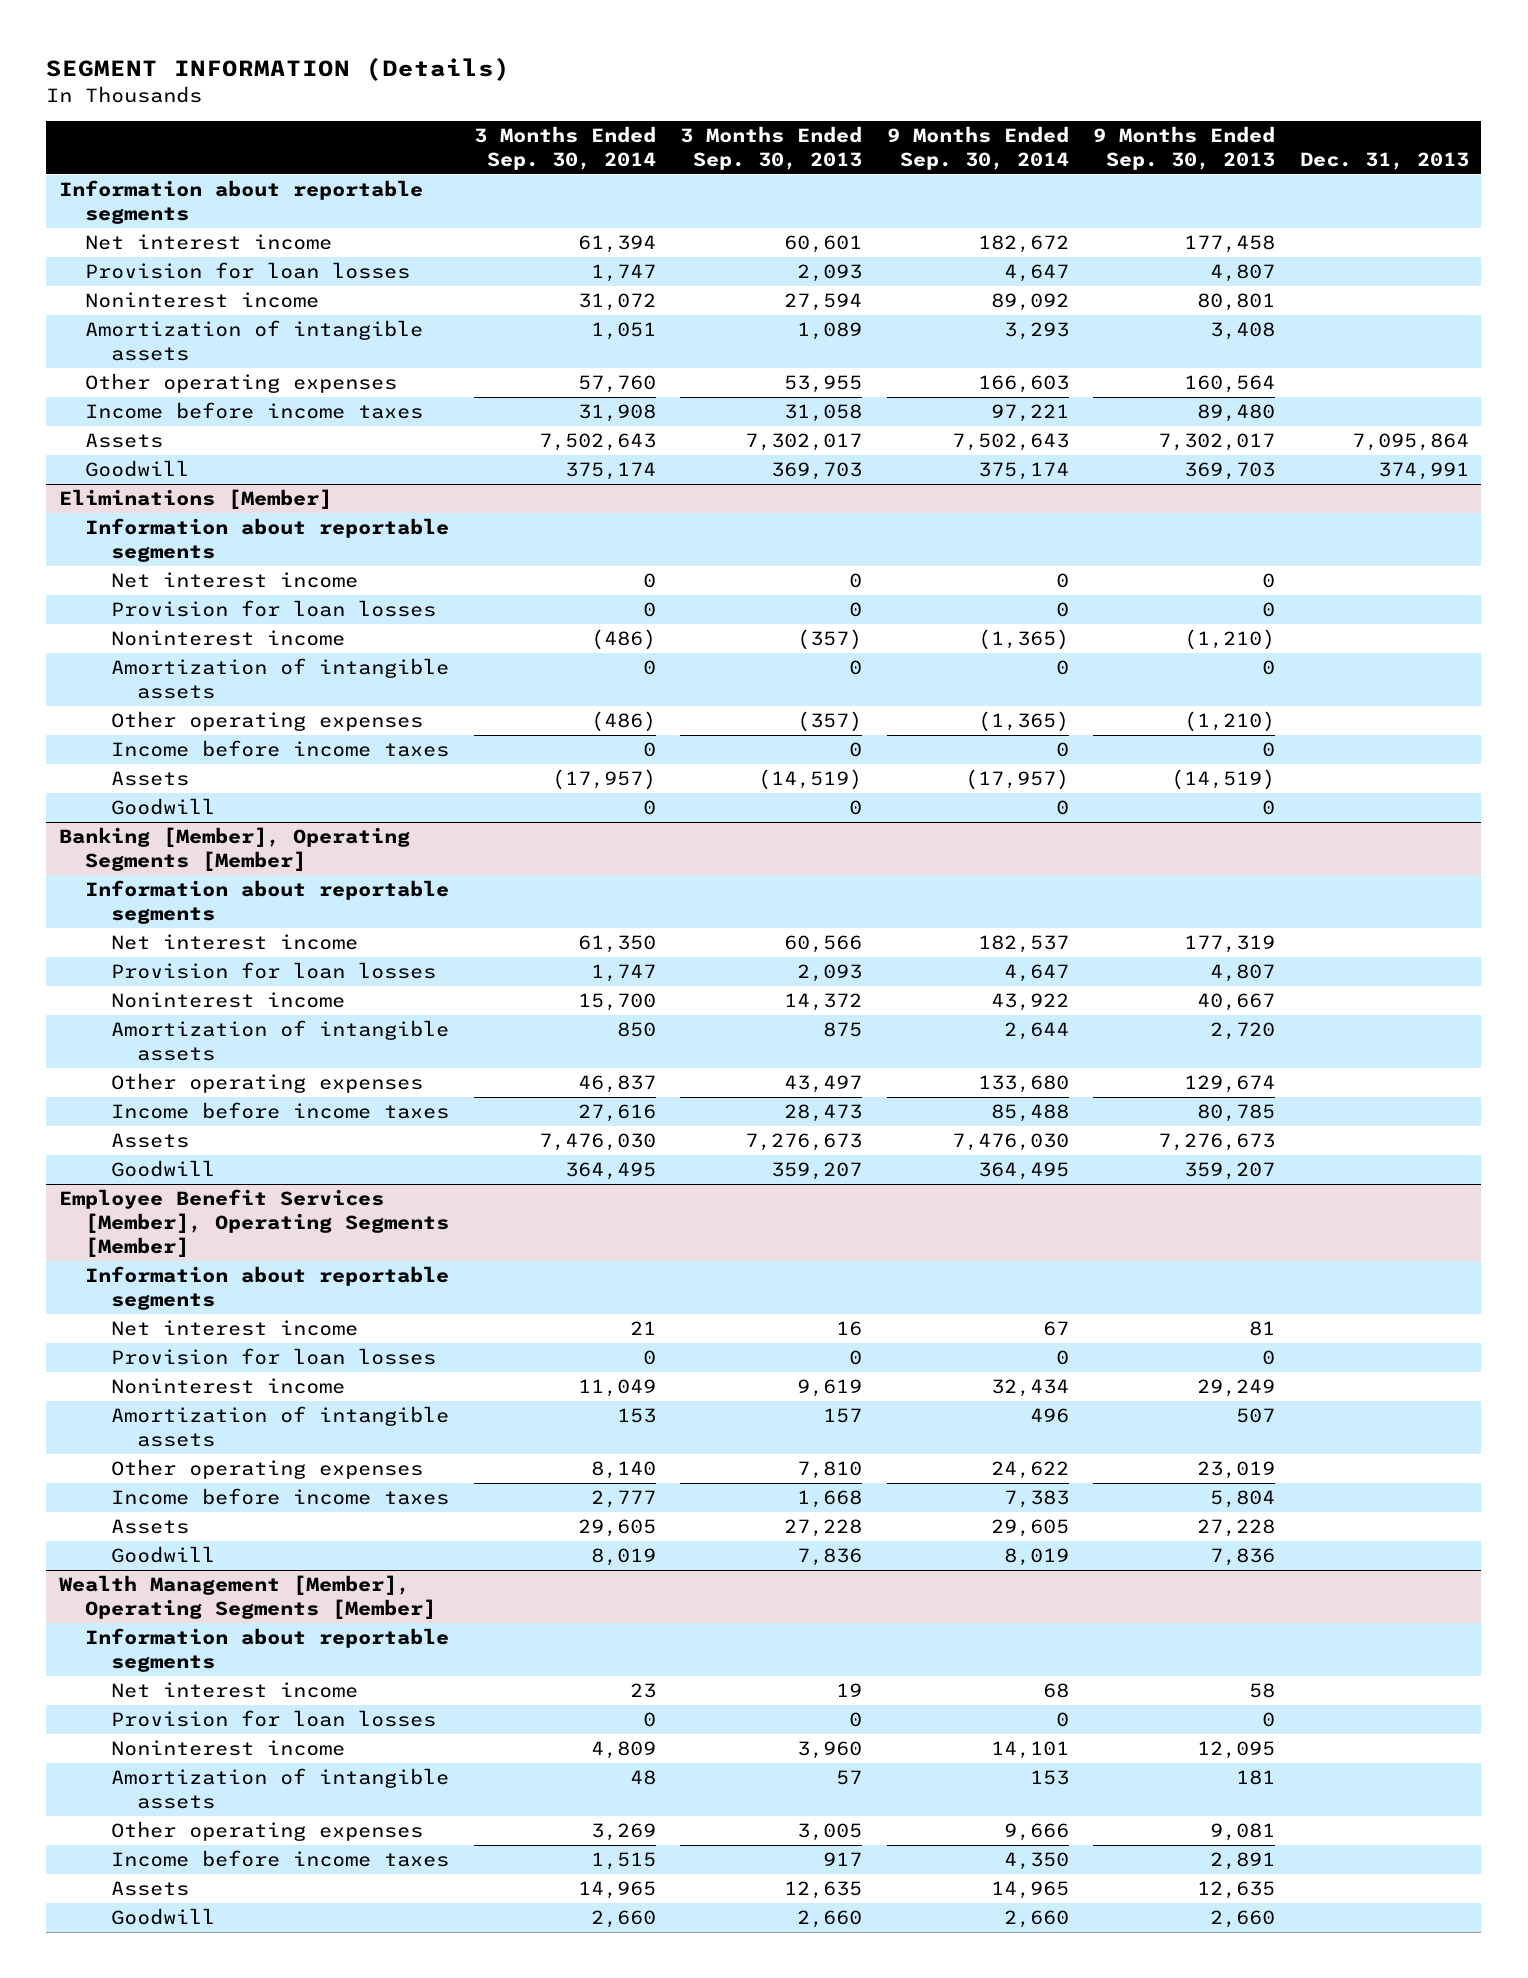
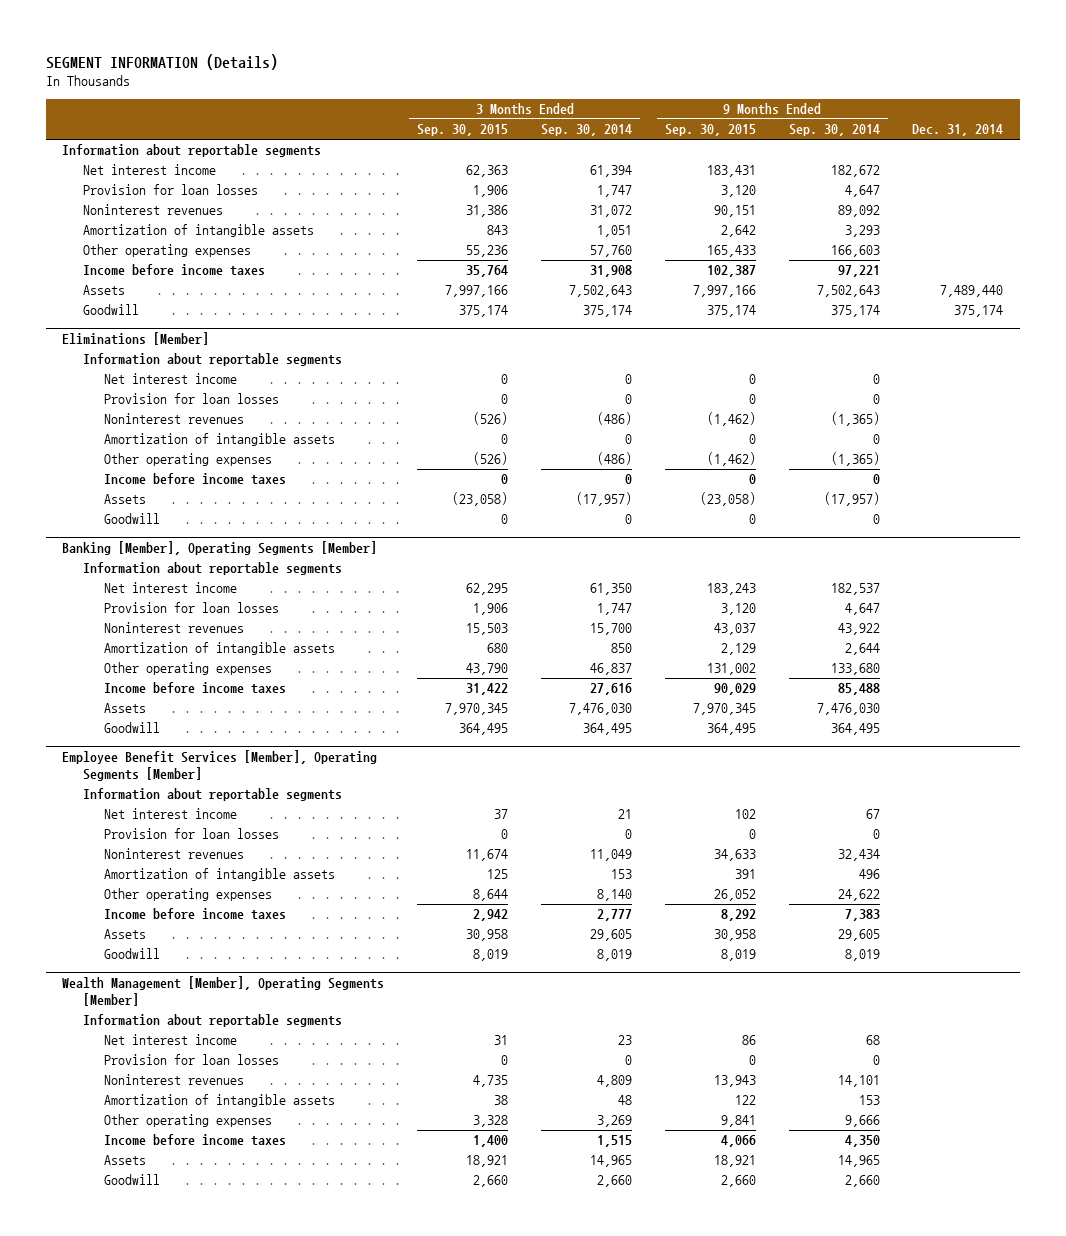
[680,125,863,171] 3 Months Ended Sep. 30, 2013 -> none
[1093,125,1276,171] 9 Months Ended Sep. 30, 2013 -> none
[1299,152,1469,171] Dec. 31, 2013 -> none
none -> [417,124,509,137] Sep. 30, 2015
none -> [664,124,756,137] Sep. 30, 2015
none -> [912,124,1004,137] Dec. 31, 2014
[84,292,319,309] Noninterest income -> [83,204,224,216] Noninterest revenues
[111,630,346,647] Noninterest income -> [104,413,245,425] Noninterest revenues
[111,992,346,1009] Noninterest income -> [104,622,245,634] Noninterest revenues
[111,1378,346,1395] Noninterest income -> [104,848,245,860] Noninterest revenues
[111,1740,346,1757] Noninterest income -> [104,1074,245,1086] Noninterest revenues

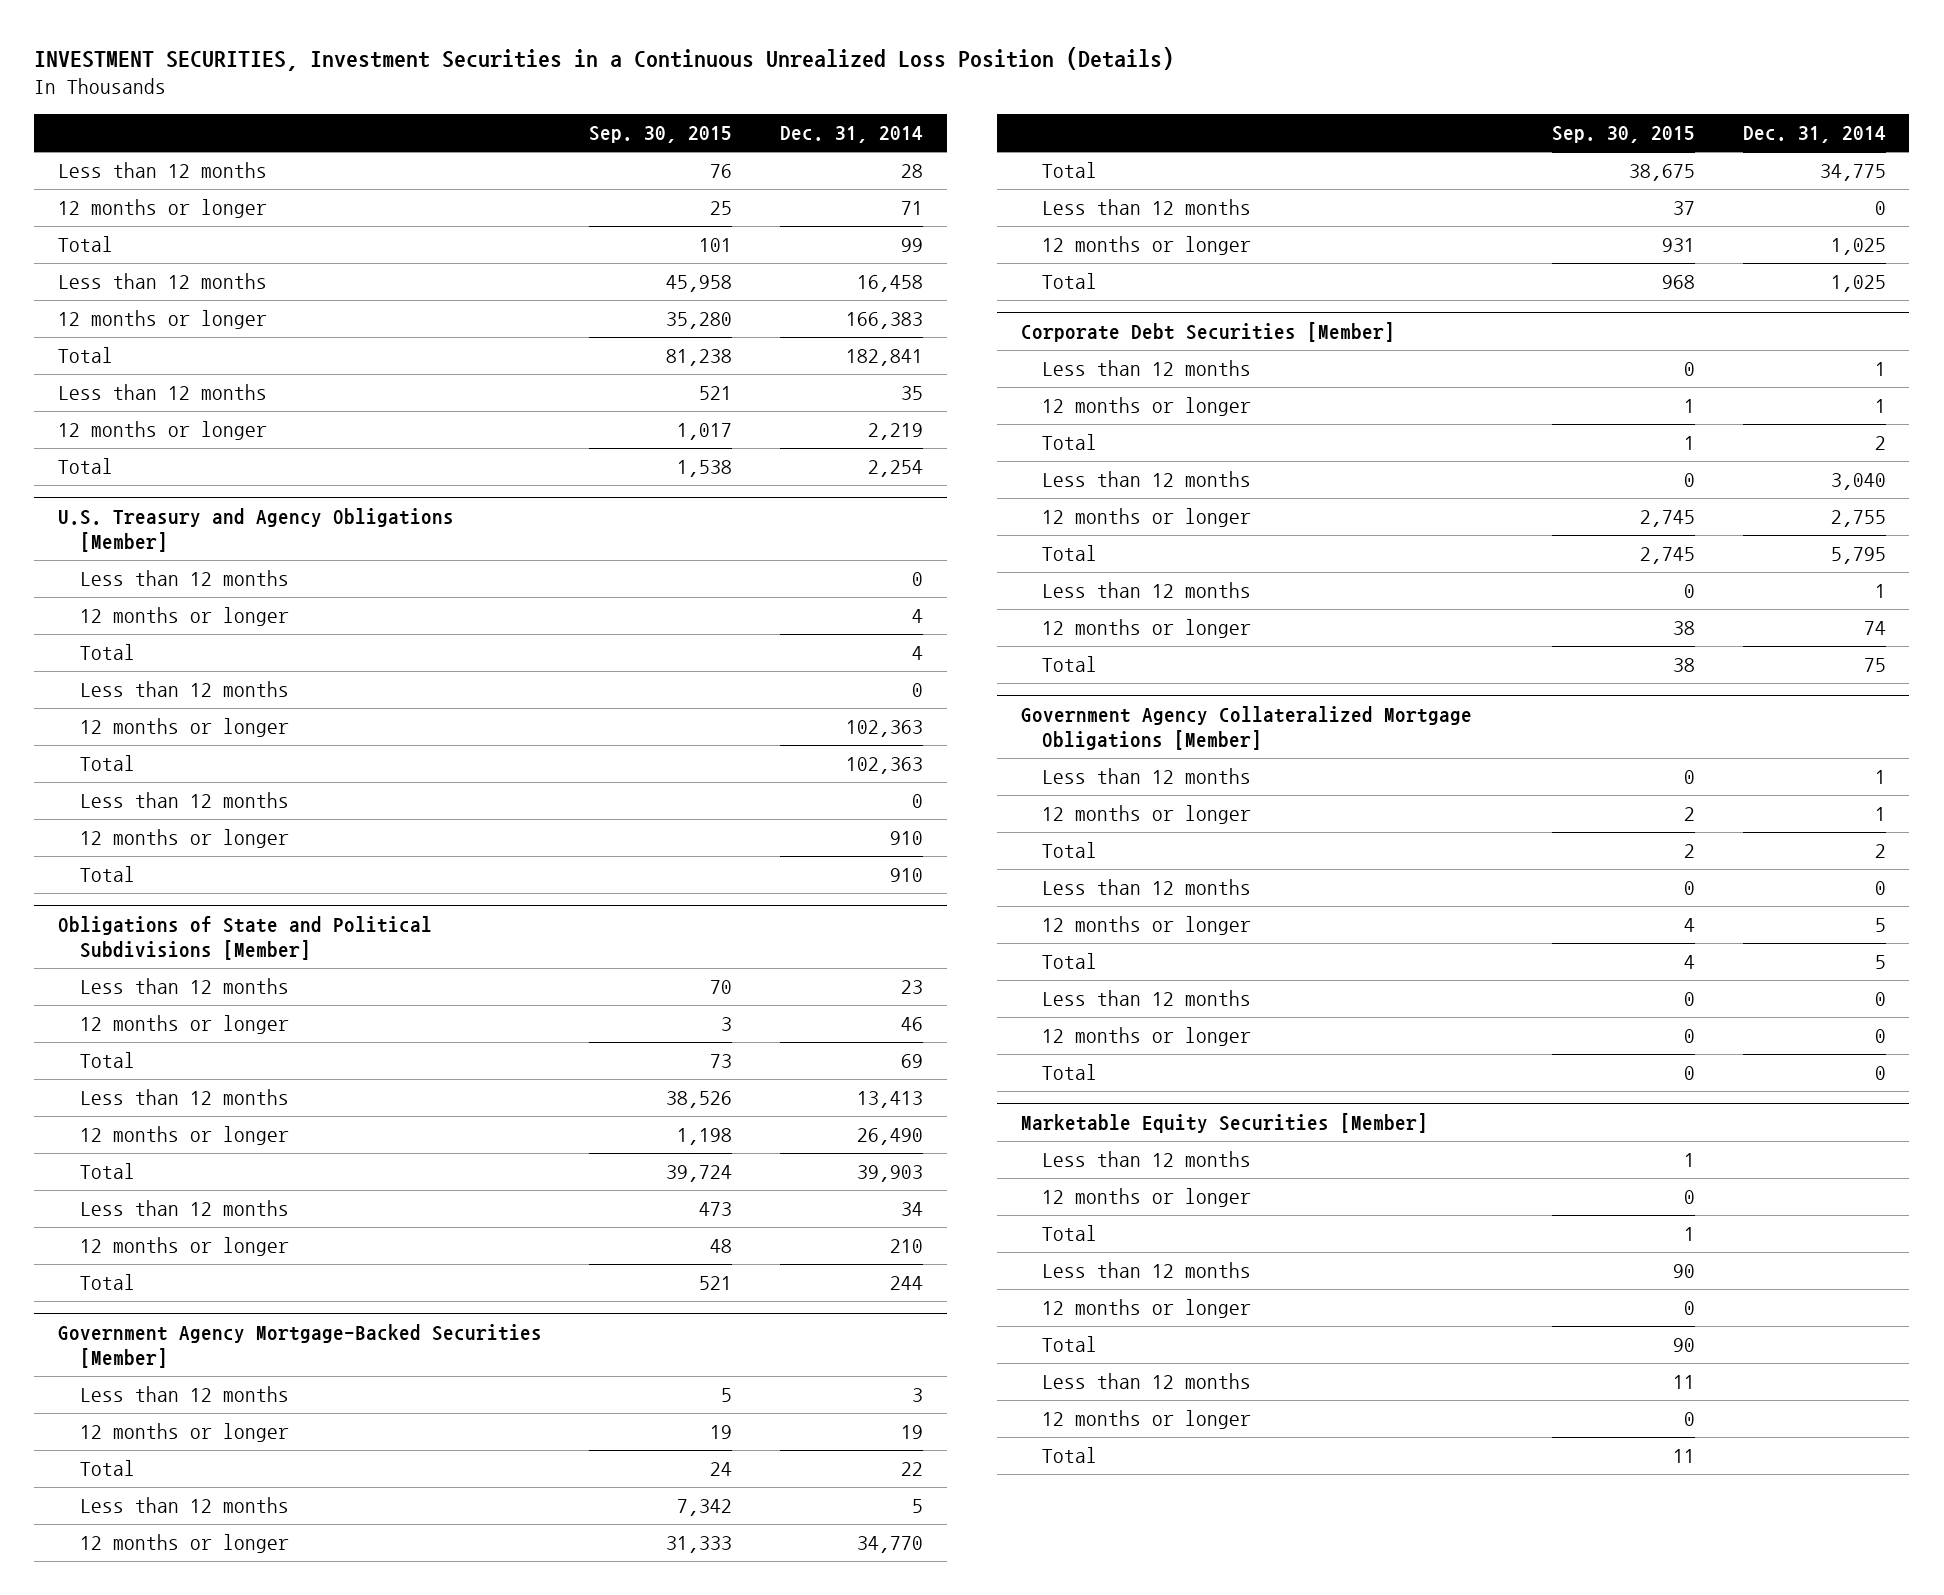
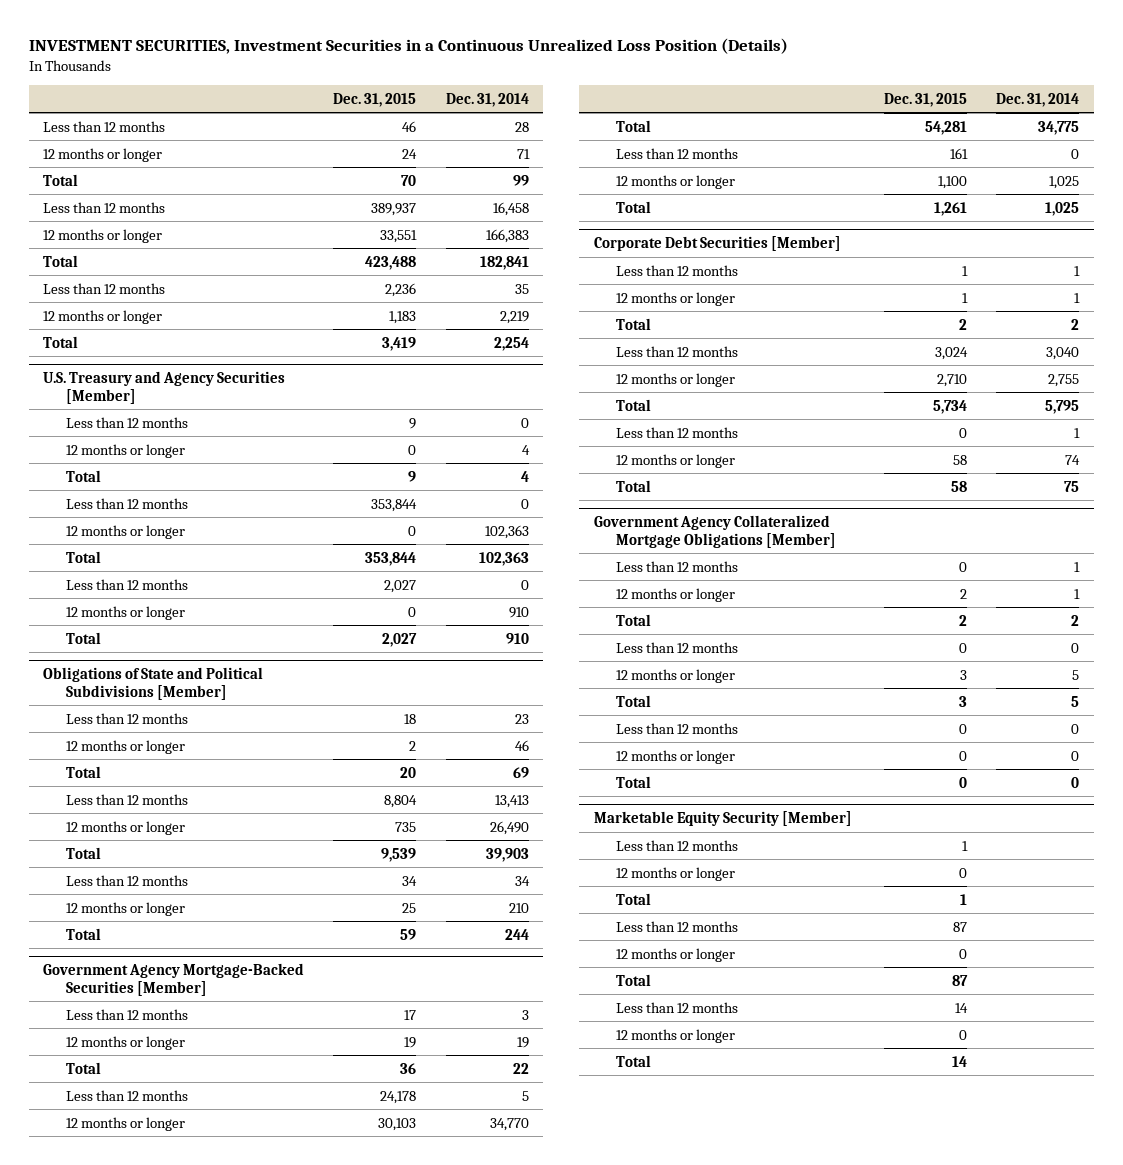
[589,125,733,143] Sep. 30, 2015 -> none
none -> [333,92,417,107] Dec. 31, 2015
[58,507,455,553] U.S. Treasury and Agency Obligations [Member] -> [43,371,286,404] U.S. Treasury and Agency Securities [Member]
[1020,1112,1428,1133] Marketable Equity Securities [Member] -> [594,811,853,827] Marketable Equity Security [Member]

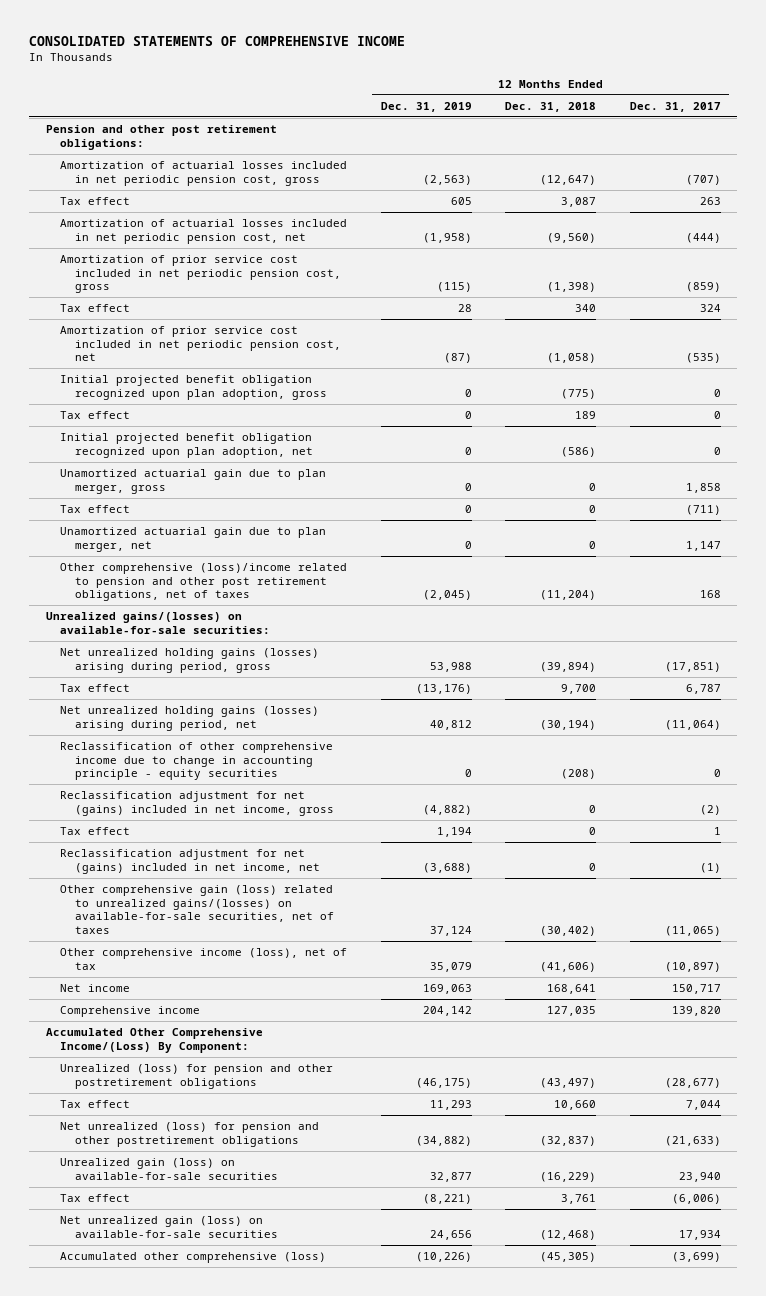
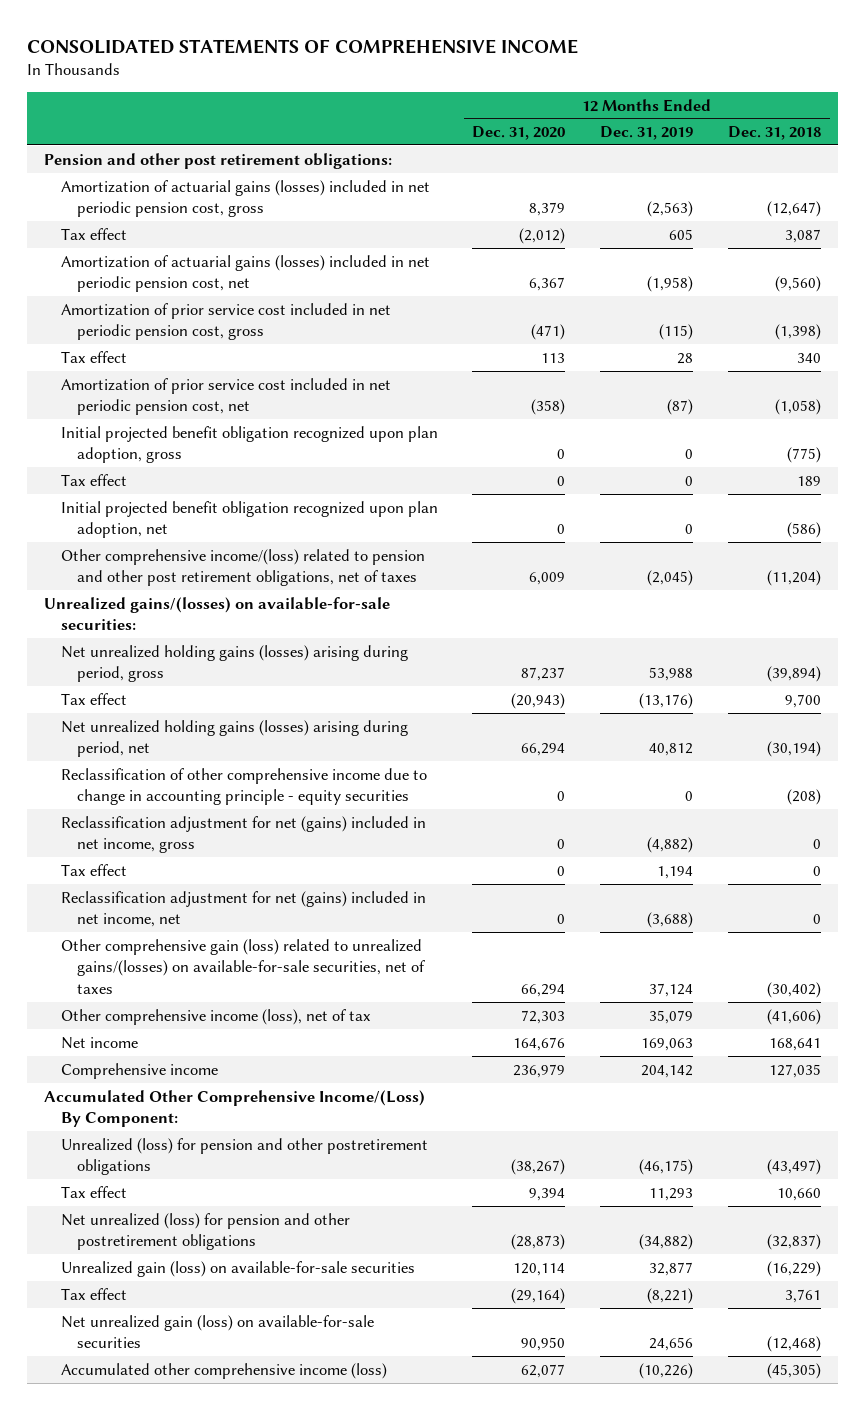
[629,101,721,112] Dec. 31, 2017 -> none
none -> [472,126,566,141] Dec. 31, 2020
[60,161,348,186] Amortization of actuarial losses included in net periodic pension cost, gross -> [60,179,430,218] Amortization of actuarial gains (losses) included in net periodic pension cost, gross
[60,219,348,244] Amortization of actuarial losses included in net periodic pension cost, net -> [60,254,430,293] Amortization of actuarial gains (losses) included in net periodic pension cost, net
[60,469,327,494] Unamortized actuarial gain due to plan merger, gross -> none
[60,505,131,514] Tax effect -> none
[60,527,327,552] Unamortized actuarial gain due to plan merger, net -> none
[60,563,348,602] Other comprehensive (loss)/income related to pension and other post retirement obligations, net of taxes -> [60,548,425,587] Other comprehensive income/(loss) related to pension and other post retirement obligations, net of taxes
[60,1252,327,1264] Accumulated other comprehensive (loss) -> [60,1362,387,1379] Accumulated other comprehensive income (loss)

